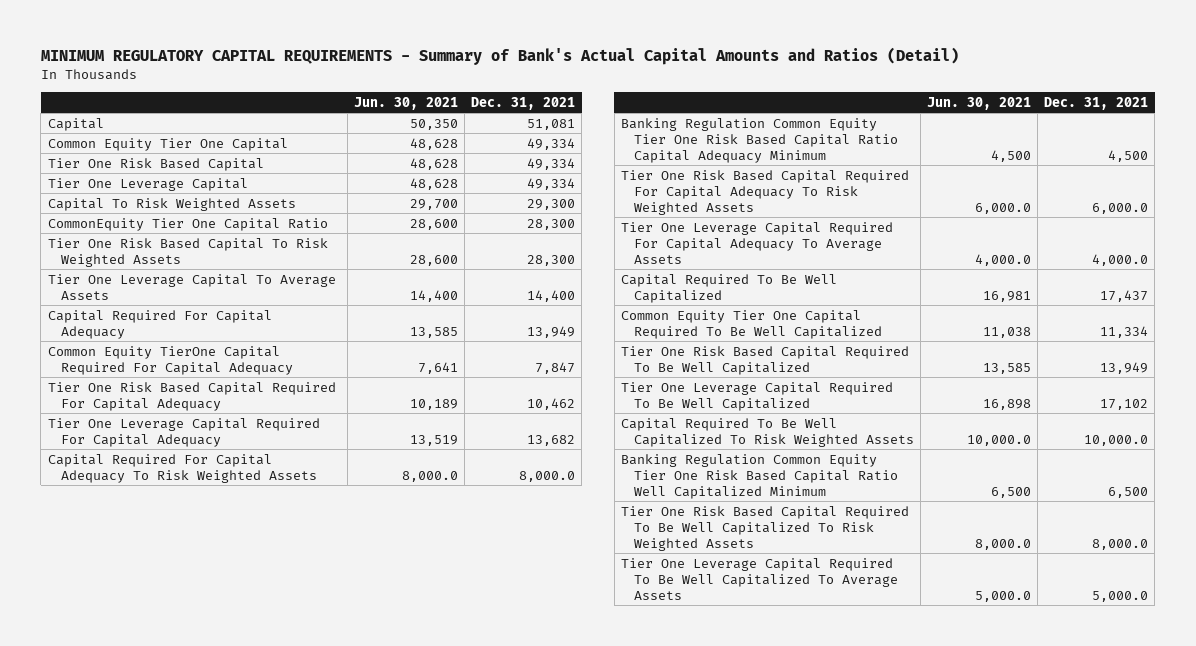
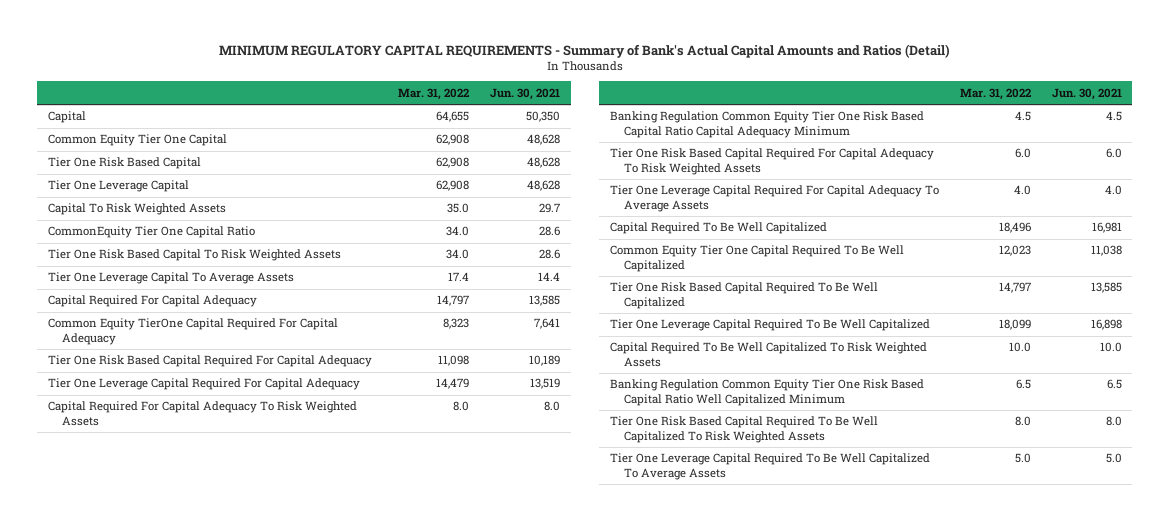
[471,96,576,110] Dec. 31, 2021 -> none
none -> [398,87,470,100] Mar. 31, 2022
[409,198,458,210] 29,700 -> [539,203,561,214] 29.7
[409,218,458,230] 28,600 -> [539,226,561,237] 28.6
[409,254,458,266] 28,600 -> [539,249,561,260] 28.6
[409,289,458,302] 14,400 -> [538,272,561,282] 14.4
[401,470,458,482] 8,000.0 -> [544,401,561,412] 8.0
[991,149,1032,162] 4,500 -> [1105,111,1122,122] 4.5
[975,202,1032,214] 6,000.0 -> [1105,148,1122,159] 6.0
[975,253,1032,266] 4,000.0 -> [1104,185,1122,196] 4.0
[967,434,1032,446] 10,000.0 -> [1099,342,1122,353] 10.0
[991,486,1032,498] 6,500 -> [1106,379,1122,390] 6.5
[975,538,1032,550] 8,000.0 -> [1105,416,1122,427] 8.0
[975,590,1032,602] 5,000.0 -> [1105,453,1122,464] 5.0

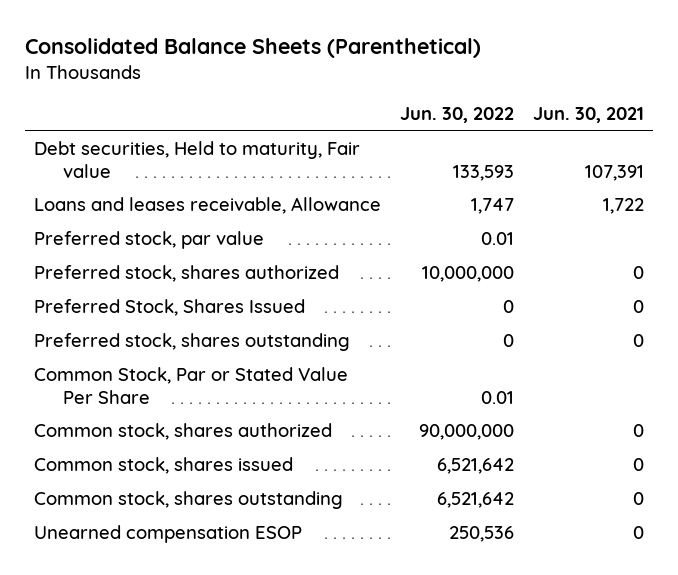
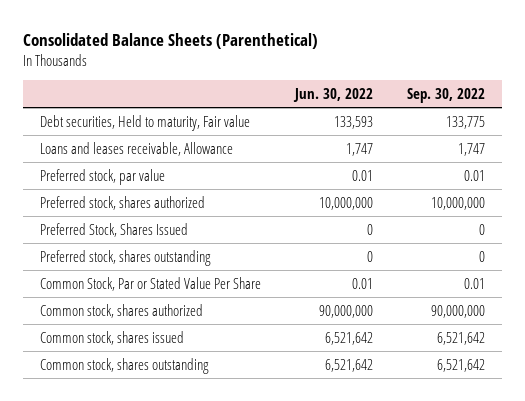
[533,107,645,124] Jun. 30, 2021 -> none
none -> [407,88,486,104] Sep. 30, 2022
[34,525,303,544] Unearned compensation ESOP -> none

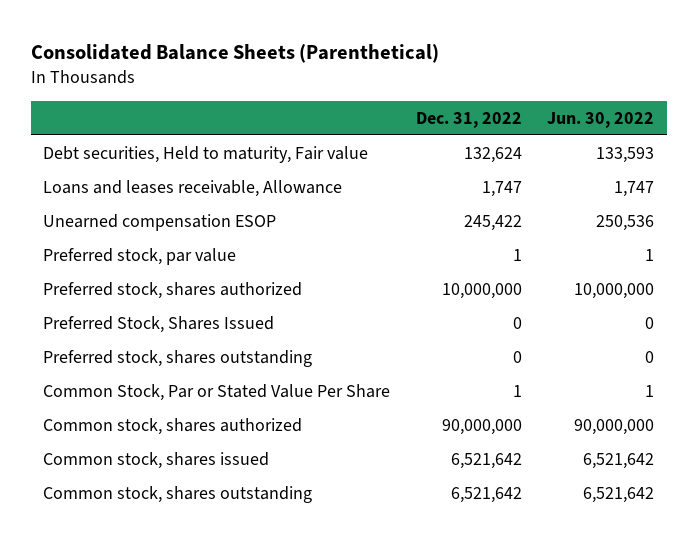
[407,88,486,104] Sep. 30, 2022 -> none
none -> [415,111,522,128] Dec. 31, 2022
none -> [43,213,277,231] Unearned compensation ESOP
[351,169,373,181] 0.01 -> [644,248,654,261] 1
[351,277,373,289] 0.01 -> [644,384,654,397] 1

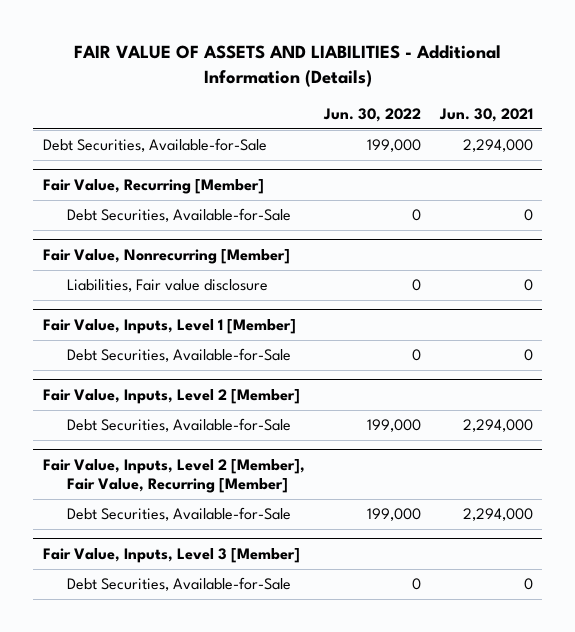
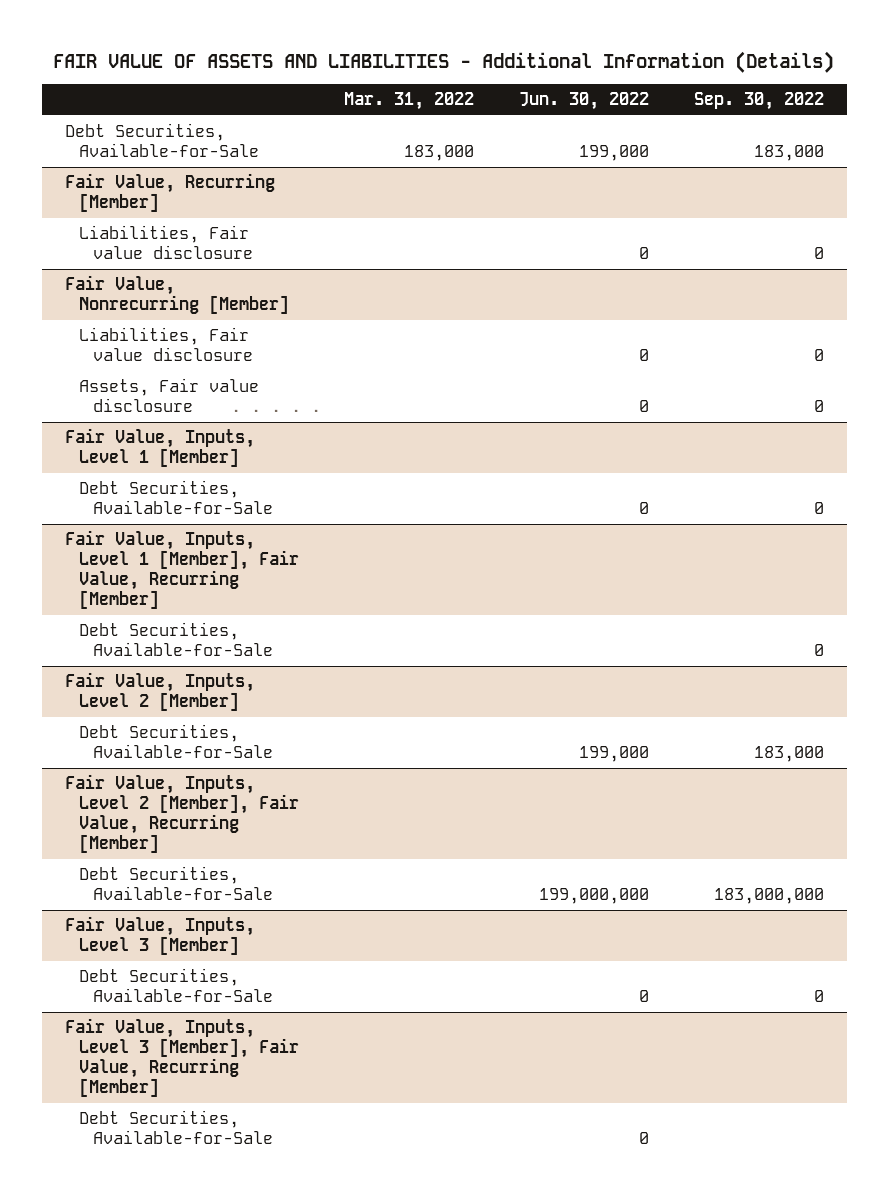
[438,108,533,123] Jun. 30, 2021 -> none
none -> [343,92,474,111] Mar. 31, 2022
none -> [694,92,825,111] Sep. 30, 2022
[67,208,292,223] Debt Securities, Available-for-Sale -> none
none -> [78,225,254,260] Liabilities, Fair value disclosure
none -> [78,378,259,413] Assets, Fair value disclosure
none -> [64,530,299,610] Fair Value, Inputs, Level 1 [Member], Fair Value, Recurring [Member]
none -> [78,622,274,657] Debt Securities, Available-for-Sale
[366,508,421,522] 199,000 -> [539,888,650,905] 199,000,000
none -> [64,1018,299,1098] Fair Value, Inputs, Level 3 [Member], Fair Value, Recurring [Member]
none -> [78,1110,274,1145] Debt Securities, Available-for-Sale

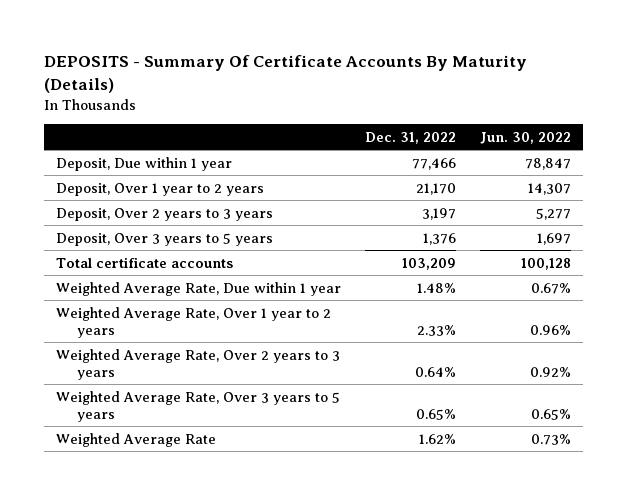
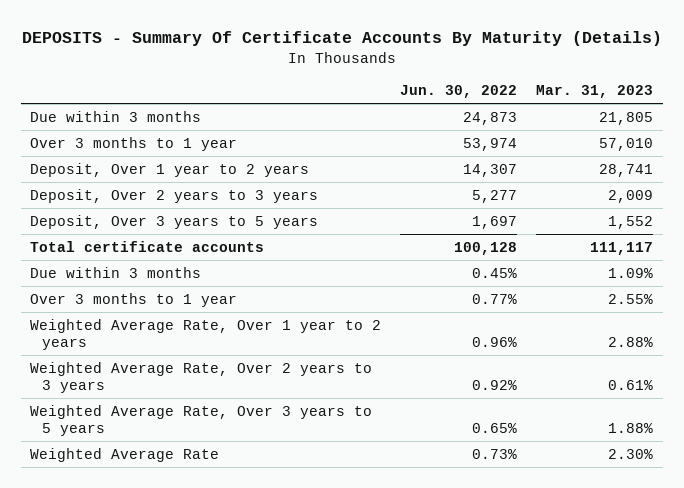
[365,131,457,144] Dec. 31, 2022 -> none
none -> [536,84,654,98] Mar. 31, 2023
[56,156,233,171] Deposit, Due within 1 year -> none
none -> [30,110,202,122] Due within 3 months
none -> [30,136,238,151] Over 3 months to 1 year
[56,281,342,296] Weighted Average Rate, Due within 1 year -> none
none -> [30,266,202,278] Due within 3 months
none -> [30,292,238,307] Over 3 months to 1 year

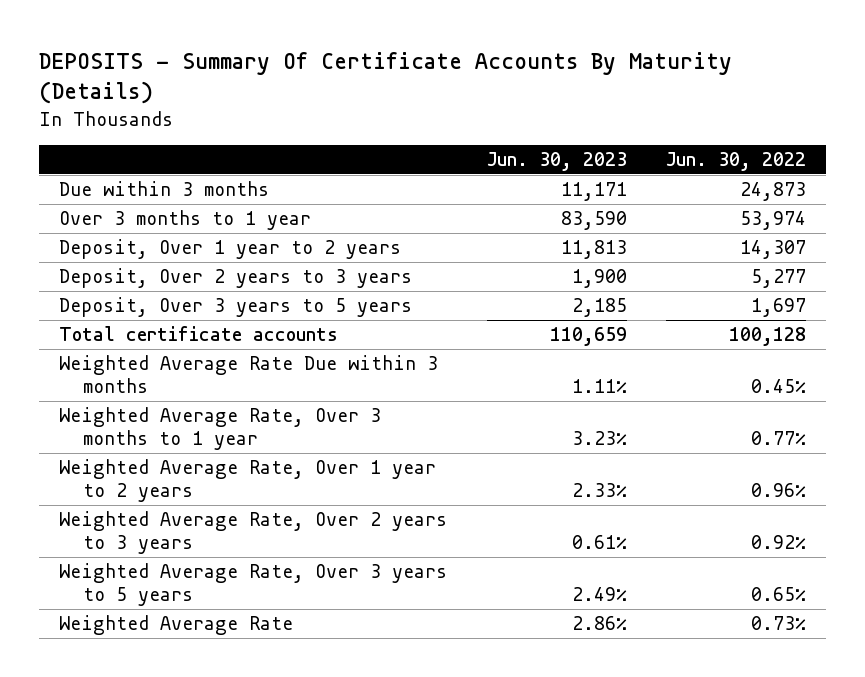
[536,84,654,98] Mar. 31, 2023 -> none
none -> [486,152,627,172] Jun. 30, 2023
[30,266,202,278] Due within 3 months -> [58,355,438,393] Weighted Average Rate Due within 3 months
[30,292,238,307] Over 3 months to 1 year -> [58,407,381,450] Weighted Average Rate, Over 3 months to 1 year

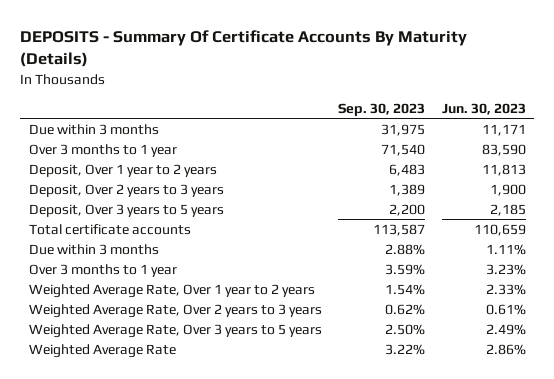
[666,152,807,172] Jun. 30, 2022 -> none
none -> [338,102,426,116] Sep. 30, 2023
[58,355,438,393] Weighted Average Rate Due within 3 months -> [28,243,159,255] Due within 3 months
[58,407,381,450] Weighted Average Rate, Over 3 months to 1 year -> [28,263,177,277] Over 3 months to 1 year

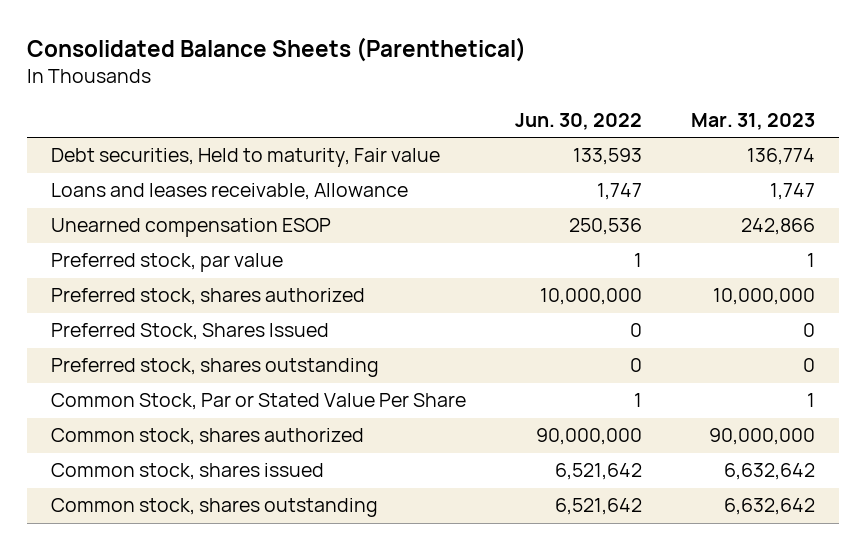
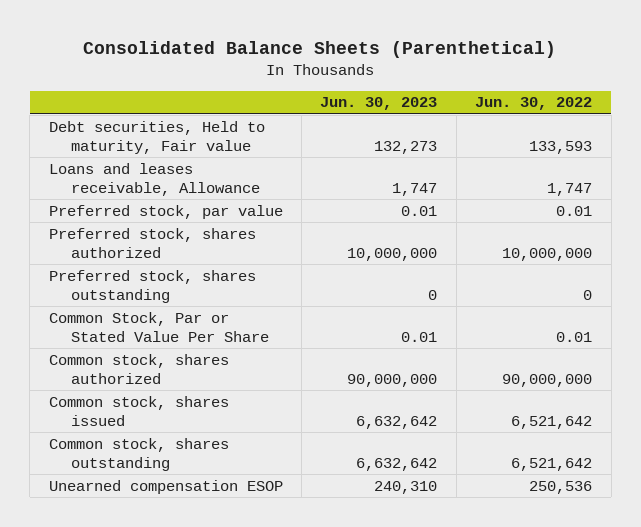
[690,113,815,131] Mar. 31, 2023 -> none
none -> [320,97,438,111] Jun. 30, 2023
[634,253,643,268] 1 -> [556,205,593,216] 0.01
[51,323,330,341] Preferred Stock, Shares Issued -> none
[634,393,643,408] 1 -> [556,331,593,342] 0.01
[51,218,332,238] Unearned compensation ESOP -> [48,479,283,494] Unearned compensation ESOP

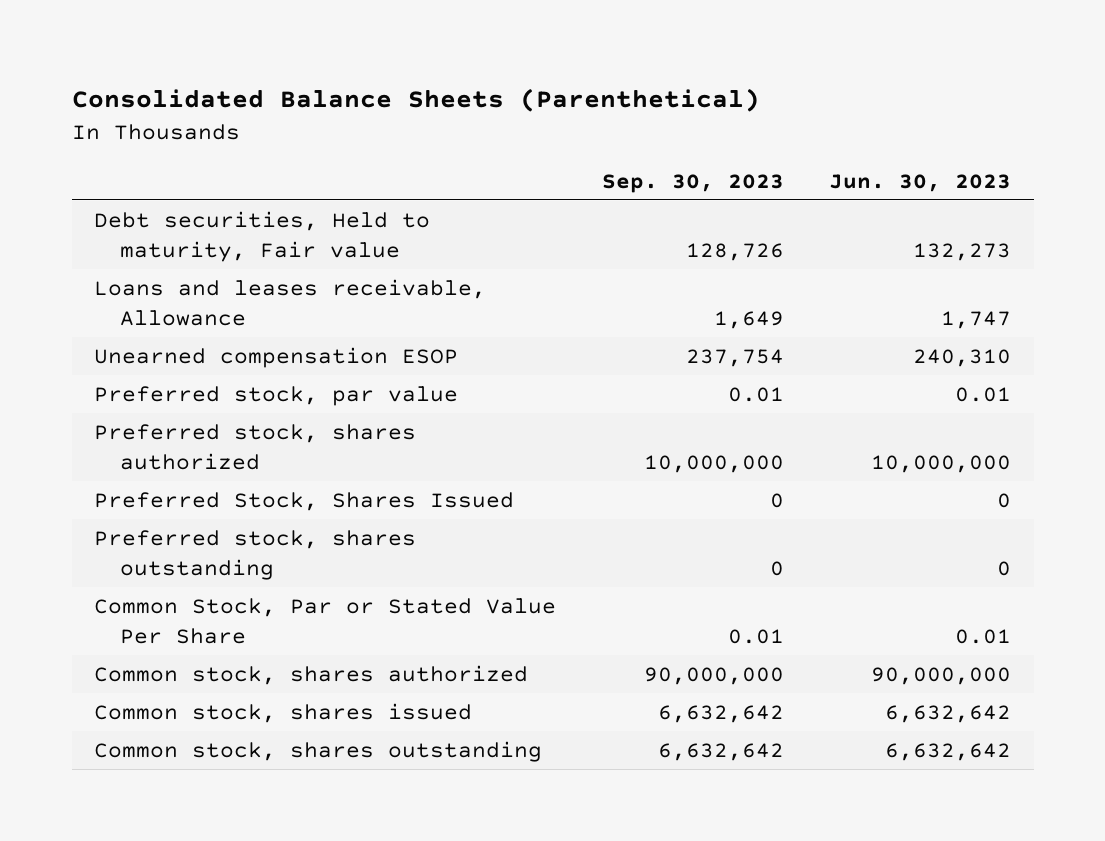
[475,97,593,111] Jun. 30, 2022 -> none
none -> [601,173,784,193] Sep. 30, 2023
[48,479,283,494] Unearned compensation ESOP -> [94,346,459,368] Unearned compensation ESOP
none -> [94,491,515,511] Preferred Stock, Shares Issued

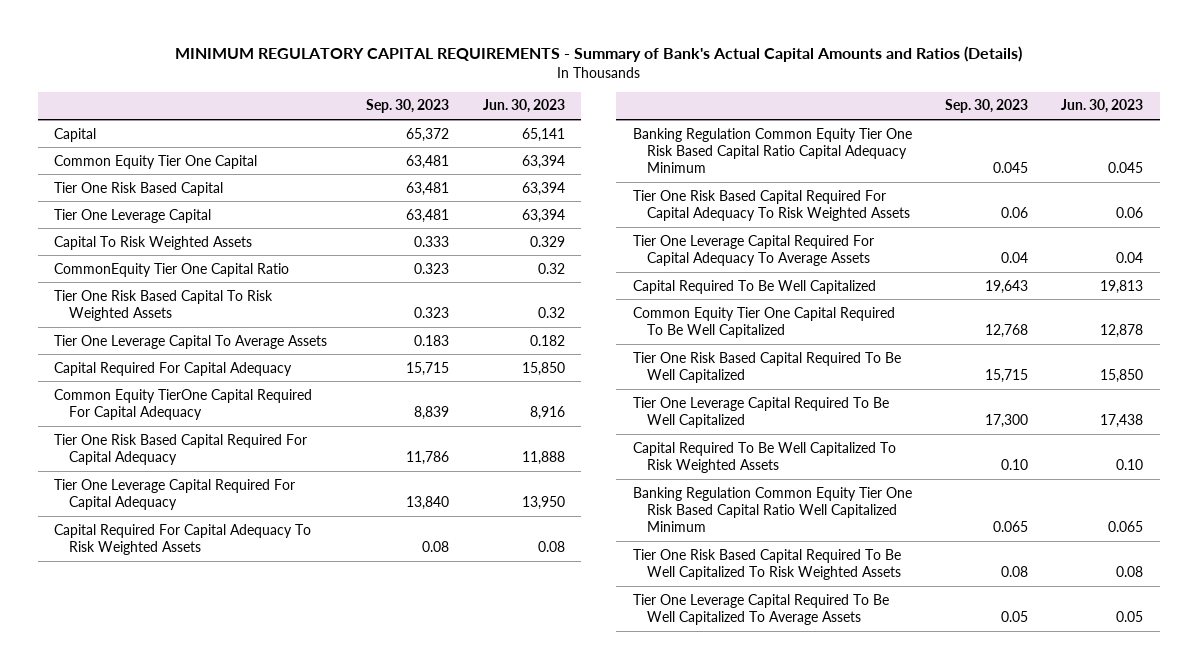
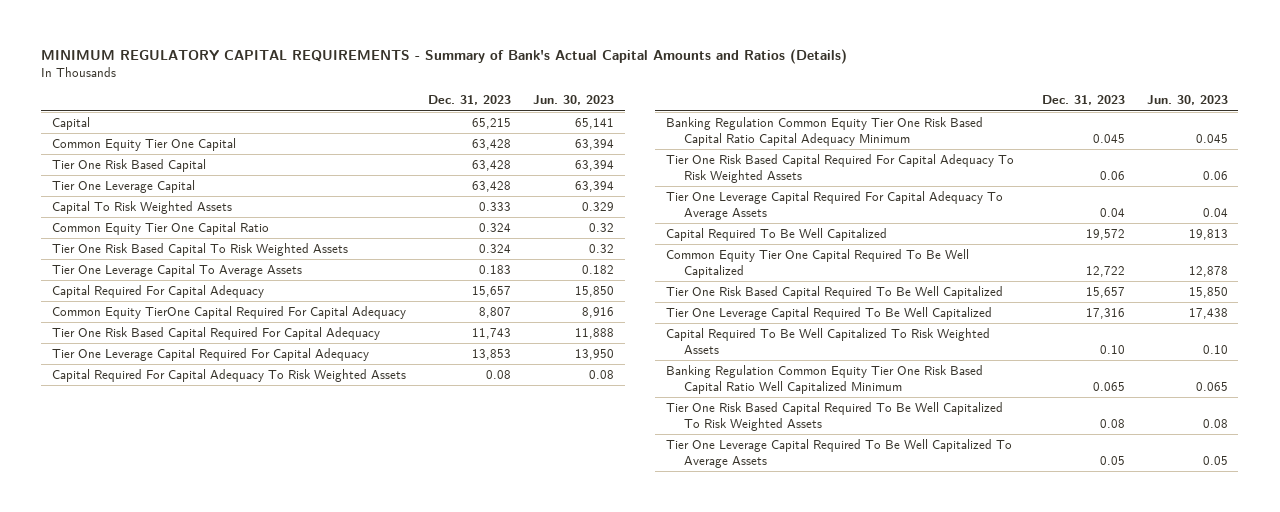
[366,99,450,114] Sep. 30, 2023 -> none
none -> [427,95,511,106] Dec. 31, 2023
[54,262,290,277] CommonEquity Tier One Capital Ratio -> [52,222,270,236] Common Equity Tier One Capital Ratio

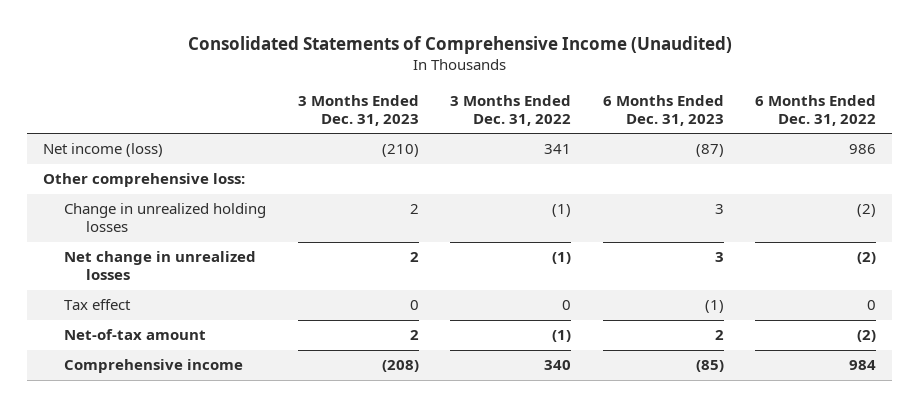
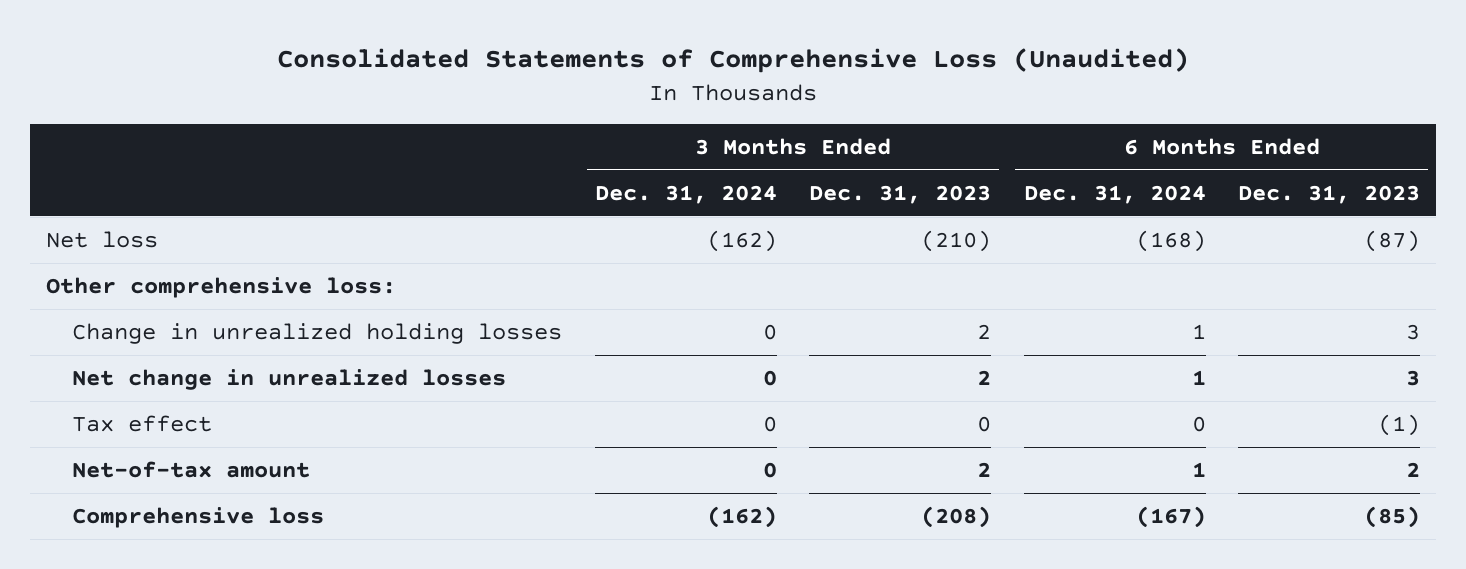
[187,36,732,55] Consolidated Statements of Comprehensive Income (Unaudited) -> [277,48,1190,74] Consolidated Statements of Comprehensive Loss (Unaudited)
[450,94,572,126] 3 Months Ended Dec. 31, 2022 -> none
[755,94,877,126] 6 Months Ended Dec. 31, 2022 -> none
none -> [594,184,777,204] Dec. 31, 2024
none -> [1023,184,1206,204] Dec. 31, 2024
[42,143,163,158] Net income (loss) -> [46,231,159,249] Net loss
[64,359,244,374] Comprehensive income -> [72,507,325,529] Comprehensive loss

